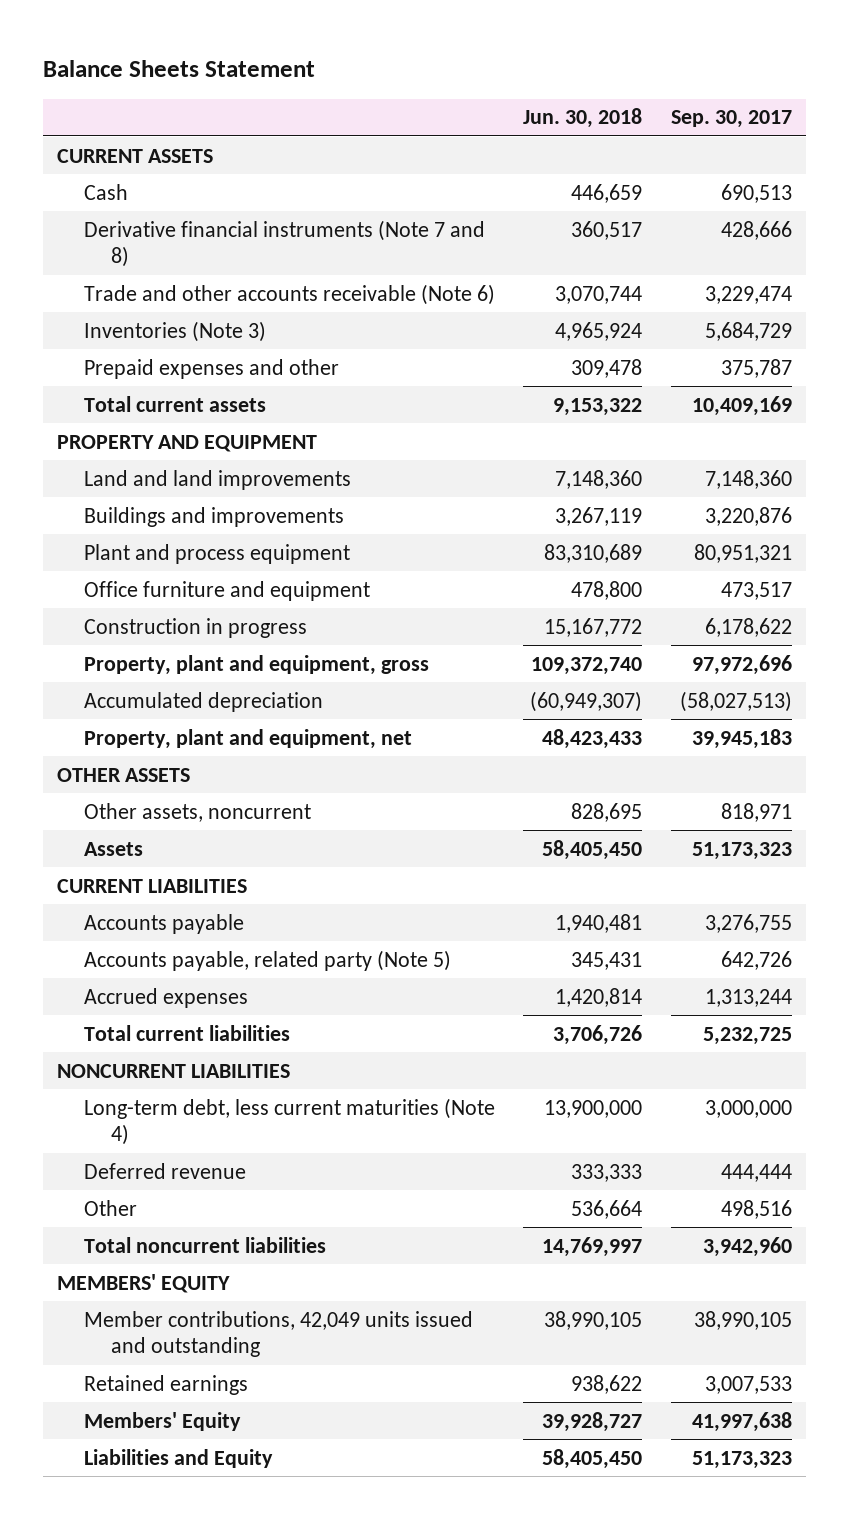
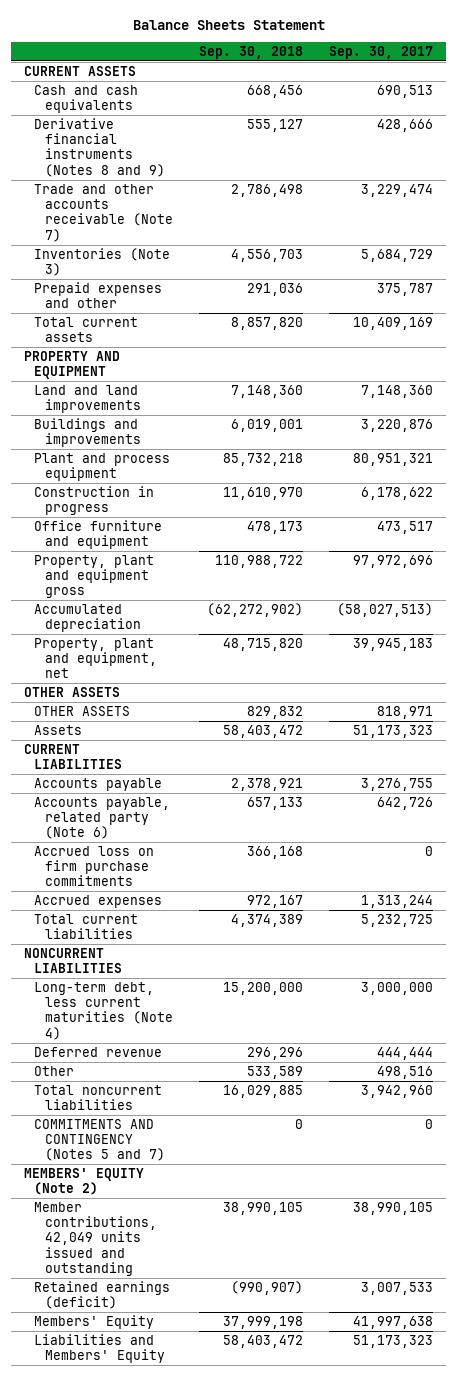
[523,108,643,129] Jun. 30, 2018 -> none
none -> [199,46,304,60] Sep. 30, 2018
[84,183,129,200] Cash -> [34,84,139,114] Cash and cash equivalents
[84,219,486,268] Derivative financial instruments (Note 7 and 8) -> [34,117,165,177] Derivative financial instruments (Notes 8 and 9)
[84,283,496,305] Trade and other accounts receivable (Note 6) -> [34,183,173,242] Trade and other accounts receivable (Note 7)
[84,580,371,601] Office furniture and equipment -> [34,519,163,550] Office furniture and equipment
[84,654,430,675] Property, plant and equipment, gross -> [34,554,155,599] Property, plant and equipment gross
[84,802,312,822] Other assets, noncurrent -> [34,705,131,716] OTHER ASSETS
[84,949,452,971] Accounts payable, related party (Note 5) -> [34,796,171,840] Accounts payable, related party (Note 6)
none -> [34,845,155,887] Accrued loss on firm purchase commitments
none -> [34,1118,165,1162] COMMITMENTS AND CONTINGENCY (Notes 5 and 7)
[57,1273,231,1293] MEMBERS' EQUITY -> [23,1167,144,1196] MEMBERS' EQUITY (Note 2)
[84,1374,249,1395] Retained earnings -> [34,1280,171,1310] Retained earnings (deficit)
[84,1448,274,1468] Liabilities and Equity -> [34,1333,165,1364] Liabilities and Members' Equity

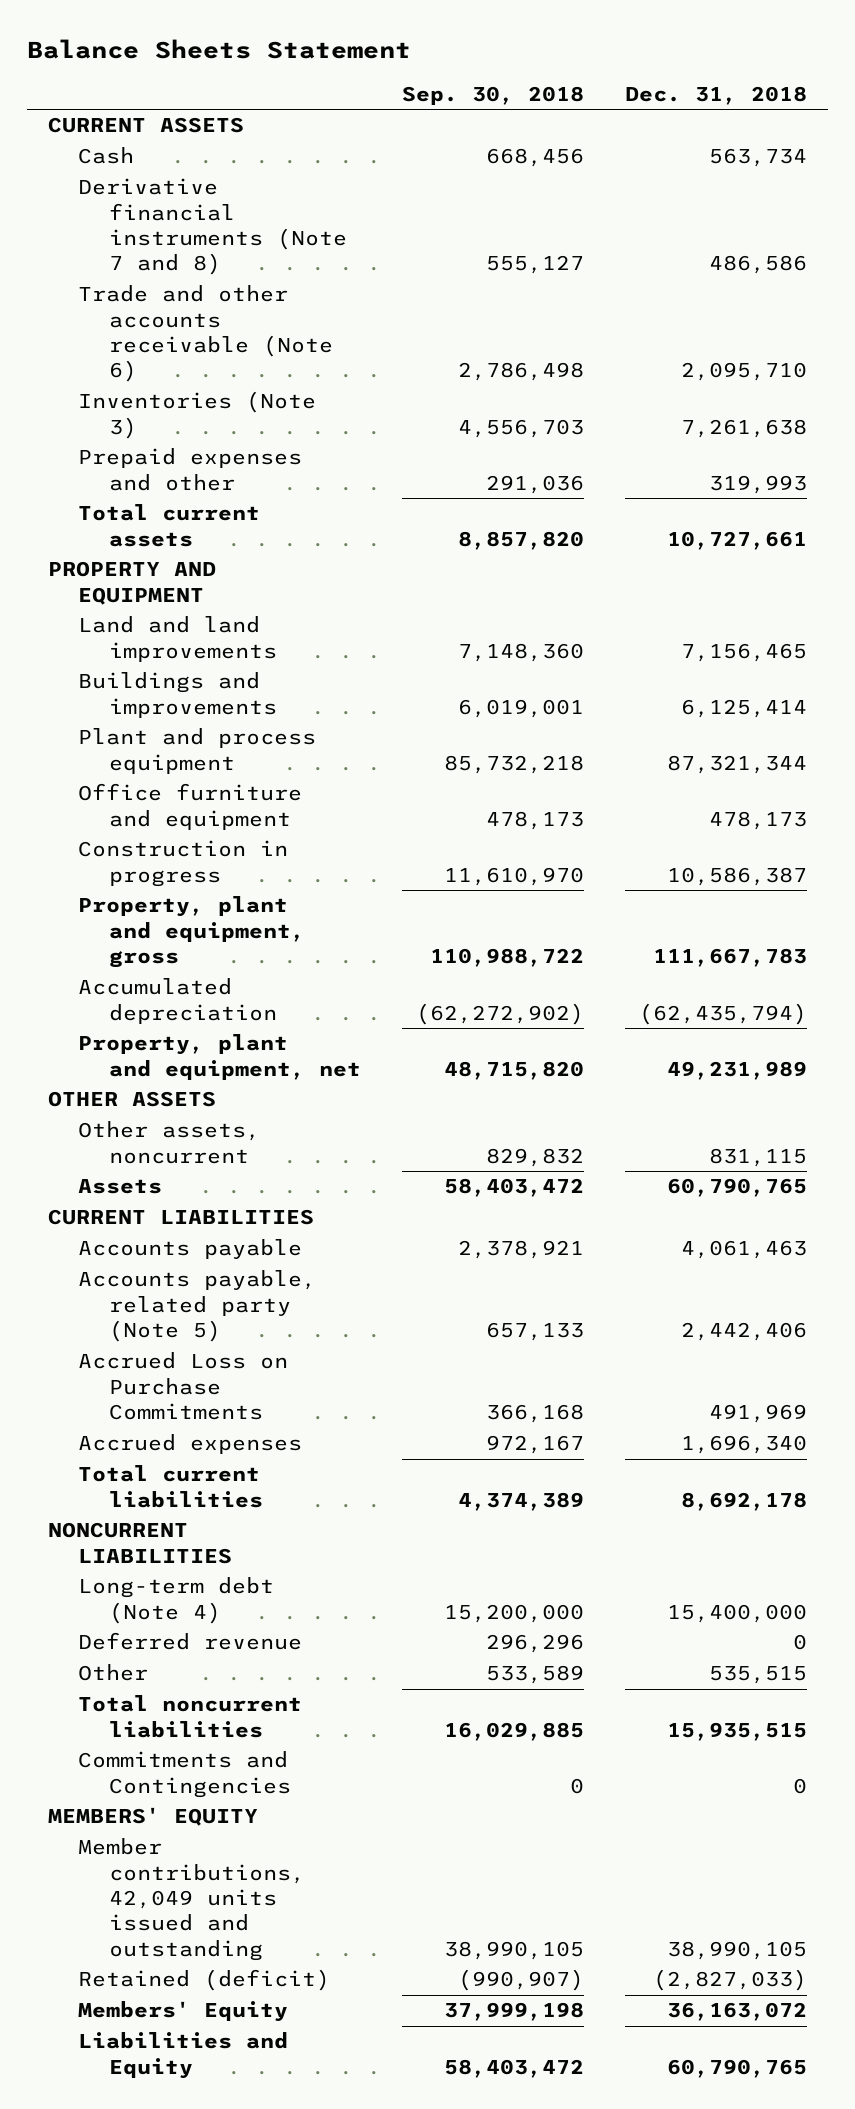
[329,46,434,60] Sep. 30, 2017 -> none
none -> [625,85,808,105] Dec. 31, 2018
[34,84,139,114] Cash and cash equivalents -> [78,147,135,165] Cash
[34,117,165,177] Derivative financial instruments (Notes 8 and 9) -> [78,178,347,276] Derivative financial instruments (Note 7 and 8)
[34,183,173,242] Trade and other accounts receivable (Note 7) -> [78,285,333,383] Trade and other accounts receivable (Note 6)
[34,485,155,516] Construction in progress -> [78,840,289,887] Construction in progress
[34,554,155,599] Property, plant and equipment gross -> [78,896,305,969] Property, plant and equipment, gross
[34,705,131,716] OTHER ASSETS -> [78,1121,261,1164] Other assets, noncurrent
[34,796,171,840] Accounts payable, related party (Note 6) -> [78,1270,317,1343] Accounts payable, related party (Note 5)
[34,845,155,887] Accrued loss on firm purchase commitments -> [78,1352,289,1421] Accrued Loss on Purchase Commitments
[34,981,173,1040] Long-term debt, less current maturities (Note 4) -> [78,1577,275,1624] Long-term debt (Note 4)
[34,1118,165,1162] COMMITMENTS AND CONTINGENCY (Notes 5 and 7) -> [78,1751,291,1798] Commitments and Contingencies
[23,1167,144,1196] MEMBERS' EQUITY (Note 2) -> [48,1807,259,1827] MEMBERS' EQUITY
[34,1280,171,1310] Retained earnings (deficit) -> [78,1969,331,1992] Retained (deficit)
[34,1333,165,1364] Liabilities and Members' Equity -> [78,2032,289,2079] Liabilities and Equity

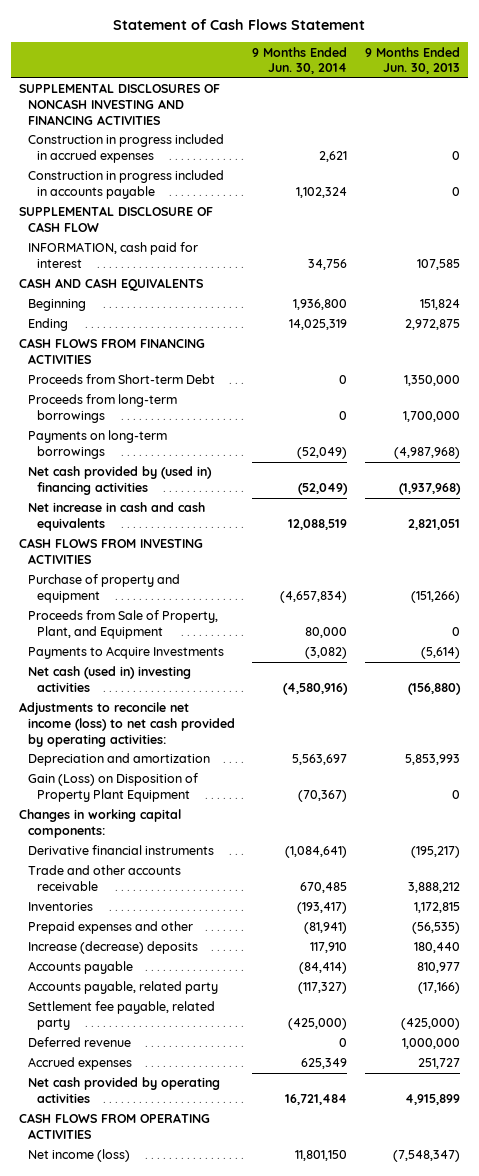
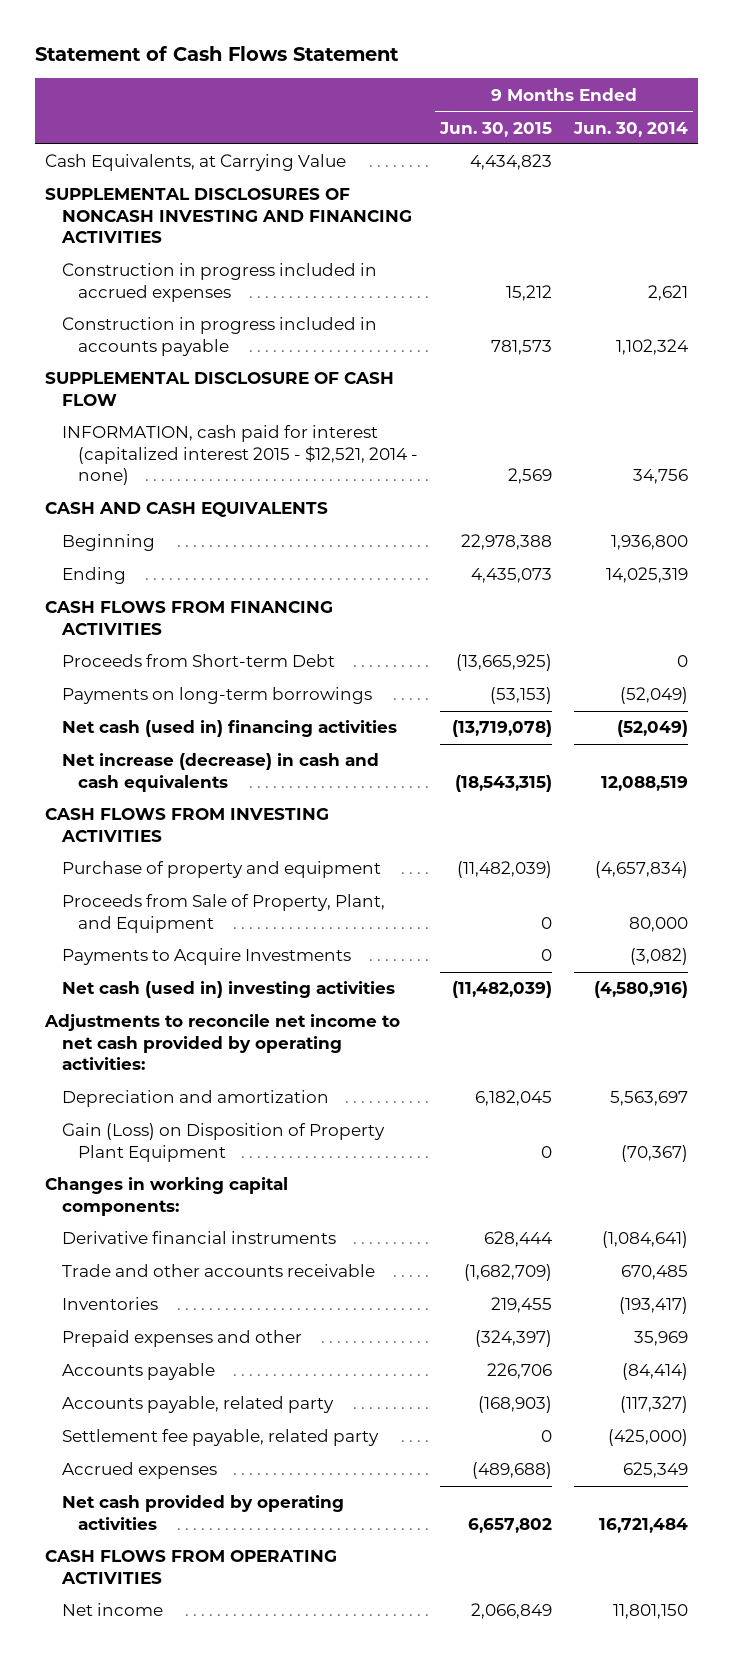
[364,46,460,75] 9 Months Ended Jun. 30, 2013 -> none
none -> [439,121,553,137] Jun. 30, 2015
none -> [45,154,347,172] Cash Equivalents, at Carrying Value
[28,242,199,268] INFORMATION, cash paid for interest -> [61,425,419,486] INFORMATION, cash paid for interest (capitalized interest 2015 - $12,521, 2014 - none)
[28,394,178,423] Proceeds from long-term borrowings -> none
[28,466,213,495] Net cash provided by (used in) financing activities -> [61,720,397,738] Net cash (used in) financing activities
[28,502,206,531] Net increase in cash and cash equivalents -> [61,753,379,792] Net increase (decrease) in cash and cash equivalents
[19,702,236,747] Adjustments to reconcile net income (loss) to net cash provided by operating activities: -> [44,1014,401,1071] Adjustments to reconcile net income to net cash provided by operating activities:
[28,941,199,955] Increase (decrease) deposits -> none
[304,922,348,935] (81,941) -> [633,1331,688,1347] 35,969
[28,1037,132,1048] Deferred revenue -> none
[28,1149,131,1163] Net income (loss) -> [61,1603,163,1617] Net income

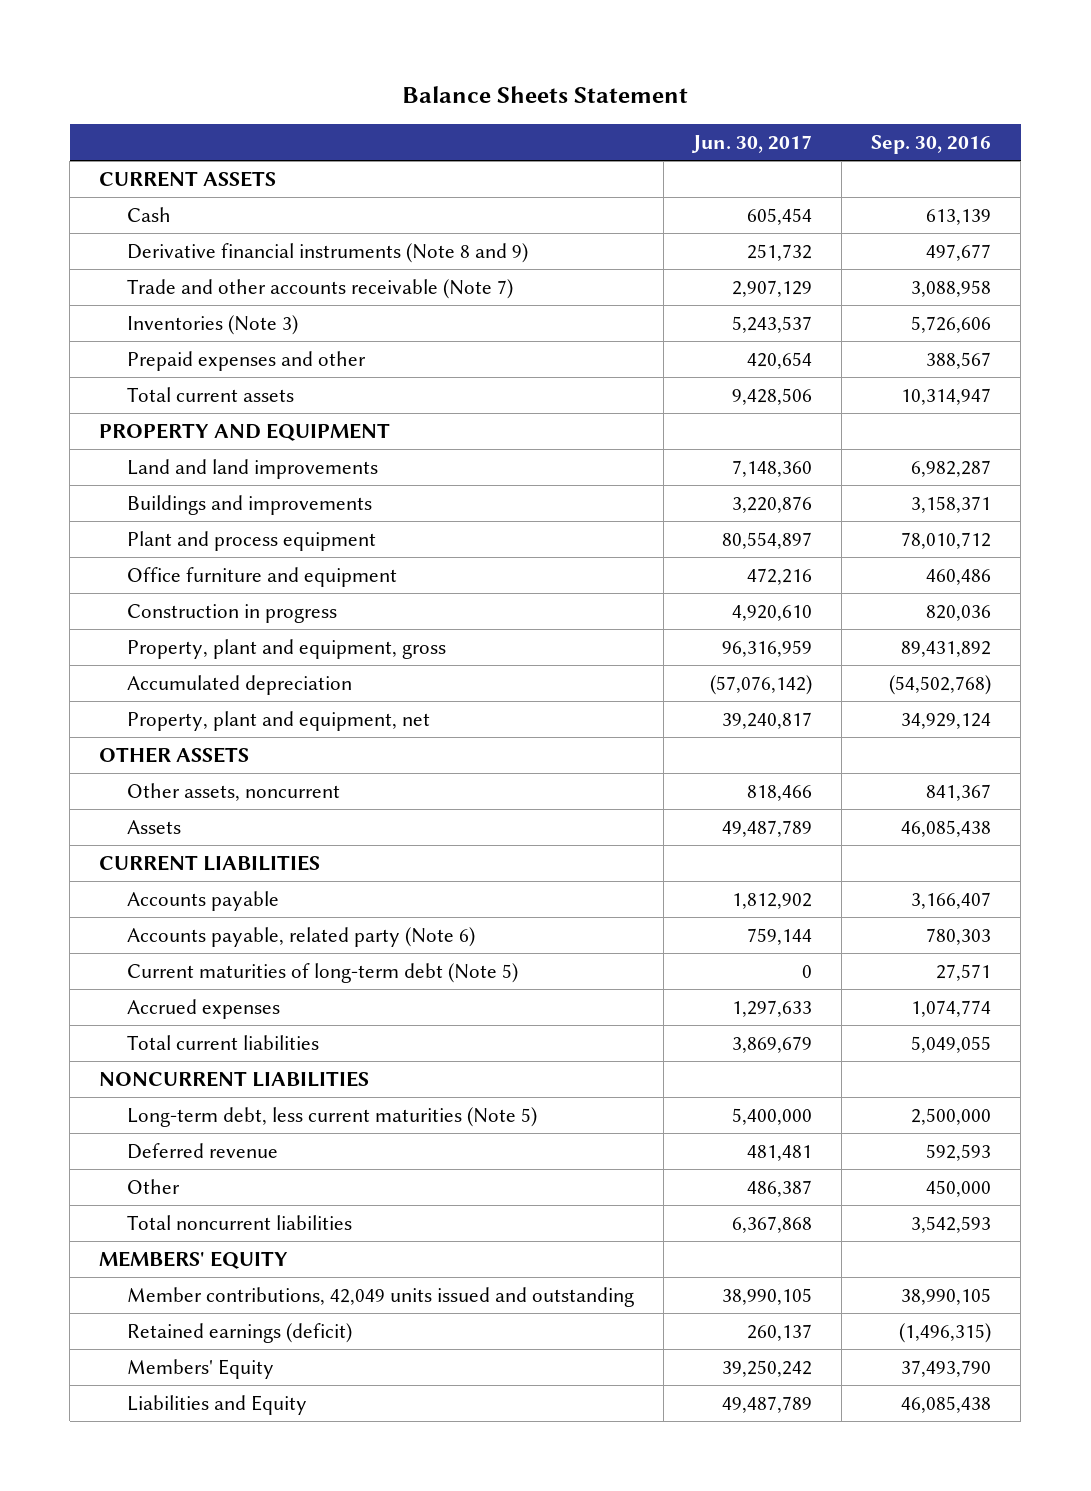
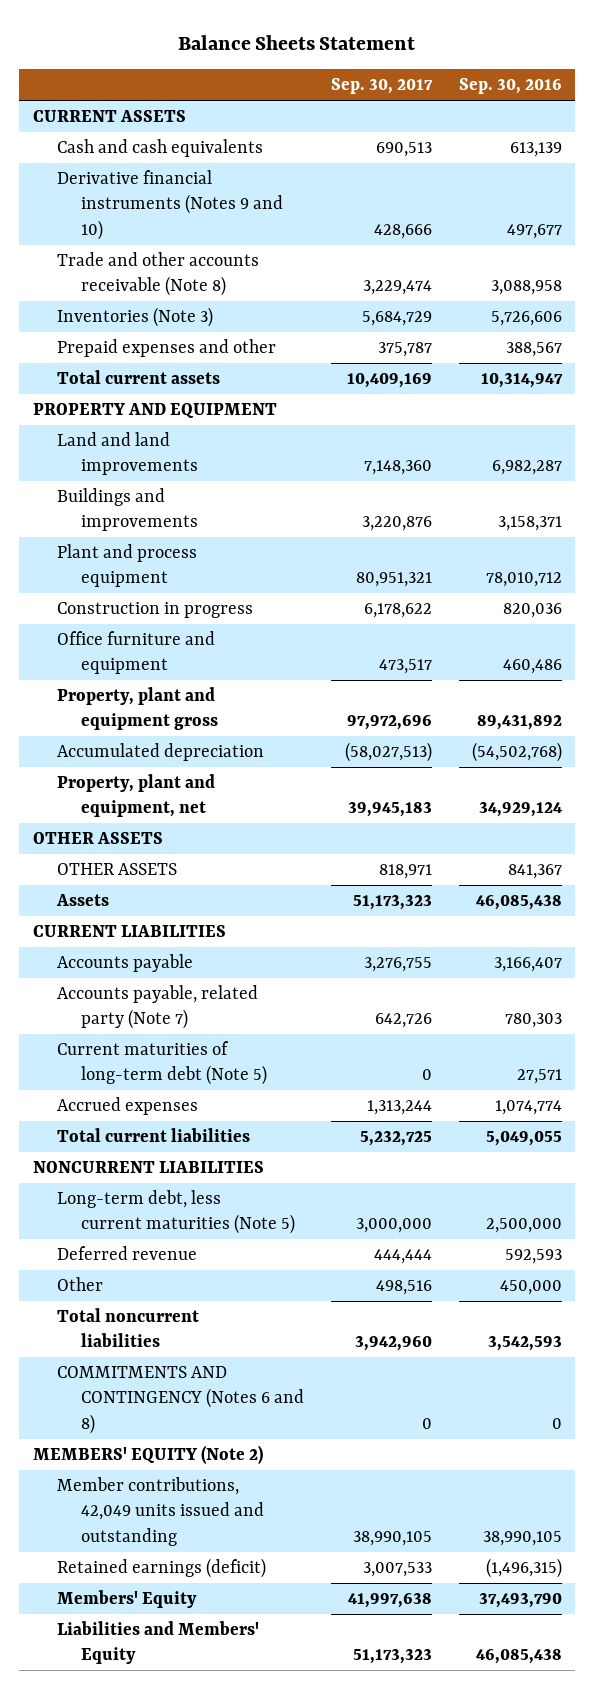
[691,134,813,153] Jun. 30, 2017 -> none
none -> [330,78,433,95] Sep. 30, 2017
[127,207,172,223] Cash -> [56,139,263,158] Cash and cash equivalents
[127,243,529,264] Derivative financial instruments (Note 8 and 9) -> [56,170,284,240] Derivative financial instruments (Notes 9 and 10)
[127,279,514,300] Trade and other accounts receivable (Note 7) -> [56,252,259,297] Trade and other accounts receivable (Note 8)
[127,567,398,588] Office furniture and equipment -> [56,631,215,675] Office furniture and equipment
[127,639,447,660] Property, plant and equipment, gross -> [56,687,219,731] Property, plant and equipment gross
[127,783,341,802] Other assets, noncurrent -> [56,863,177,876] OTHER ASSETS
[127,927,476,948] Accounts payable, related party (Note 6) -> [56,985,258,1030] Accounts payable, related party (Note 7)
none -> [56,1366,305,1434] COMMITMENTS AND CONTINGENCY (Notes 6 and 8)
[99,1251,289,1270] MEMBERS' EQUITY -> [32,1445,263,1465] MEMBERS' EQUITY (Note 2)
[127,1395,308,1416] Liabilities and Equity -> [56,1621,259,1665] Liabilities and Members' Equity

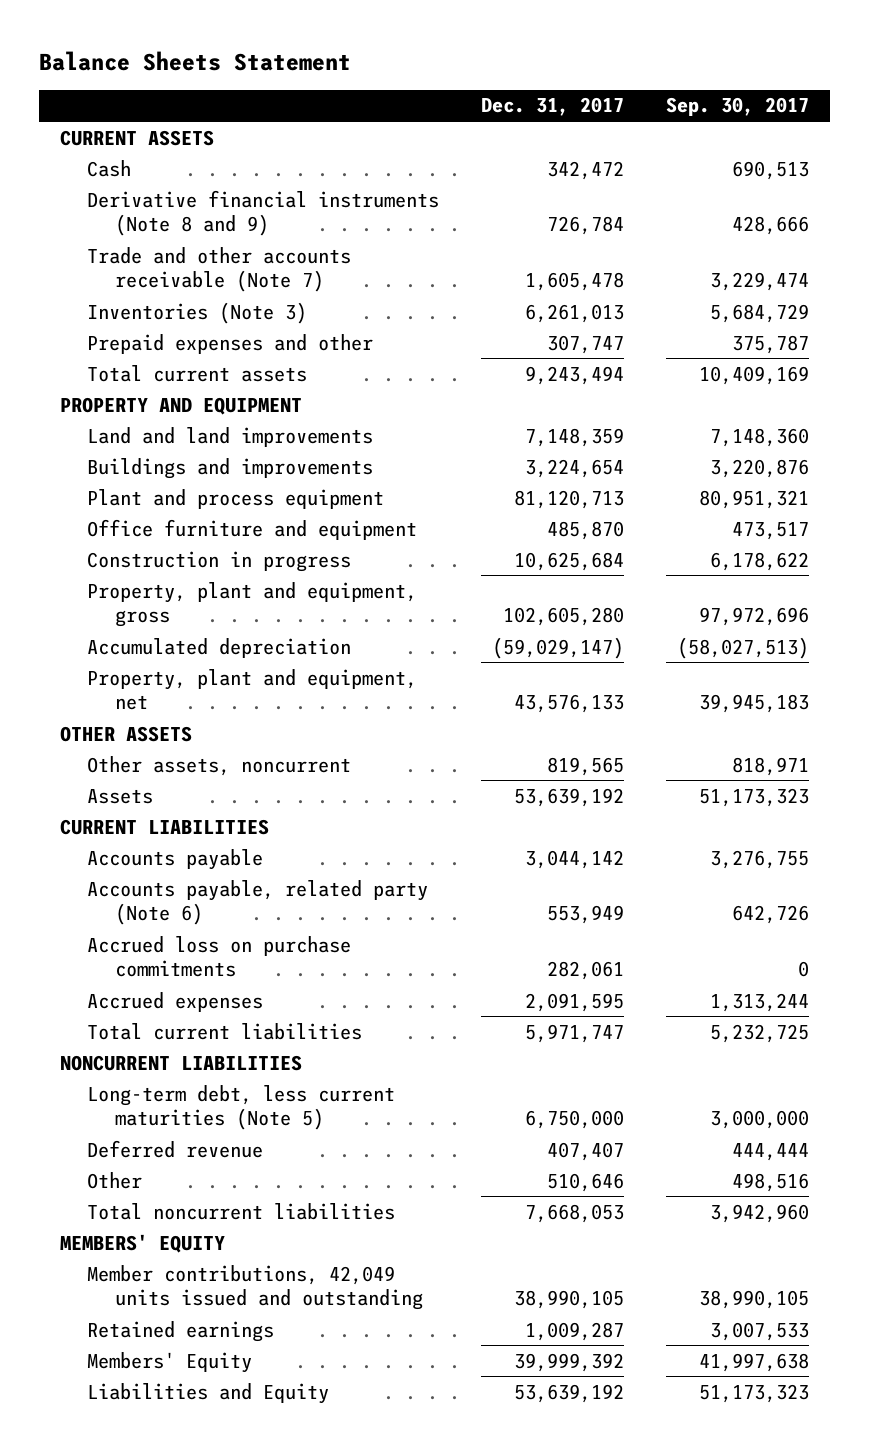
[458,78,562,95] Sep. 30, 2016 -> none
none -> [481,97,625,117] Dec. 31, 2017
[56,139,263,158] Cash and cash equivalents -> [87,159,132,177] Cash
[56,170,284,240] Derivative financial instruments (Notes 9 and 10) -> [87,189,440,237] Derivative financial instruments (Note 8 and 9)
[56,252,259,297] Trade and other accounts receivable (Note 8) -> [87,246,352,293] Trade and other accounts receivable (Note 7)
[56,602,253,619] Construction in progress -> [87,550,352,572] Construction in progress
[56,687,219,731] Property, plant and equipment gross -> [87,581,418,628] Property, plant and equipment, gross
[56,863,177,876] OTHER ASSETS -> [87,755,352,776] Other assets, noncurrent
[56,1041,268,1086] Current maturities of long-term debt (Note 5) -> none
[56,985,258,1030] Accounts payable, related party (Note 7) -> [87,879,429,926] Accounts payable, related party (Note 6)
none -> [87,935,352,978] Accrued loss on purchase commitments
[56,1366,305,1434] COMMITMENTS AND CONTINGENCY (Notes 6 and 8) -> none
[32,1445,263,1465] MEMBERS' EQUITY (Note 2) -> [59,1233,225,1253] MEMBERS' EQUITY
[56,1558,266,1579] Retained earnings (deficit) -> [87,1320,275,1342] Retained earnings
[56,1621,259,1665] Liabilities and Members' Equity -> [87,1382,330,1404] Liabilities and Equity

